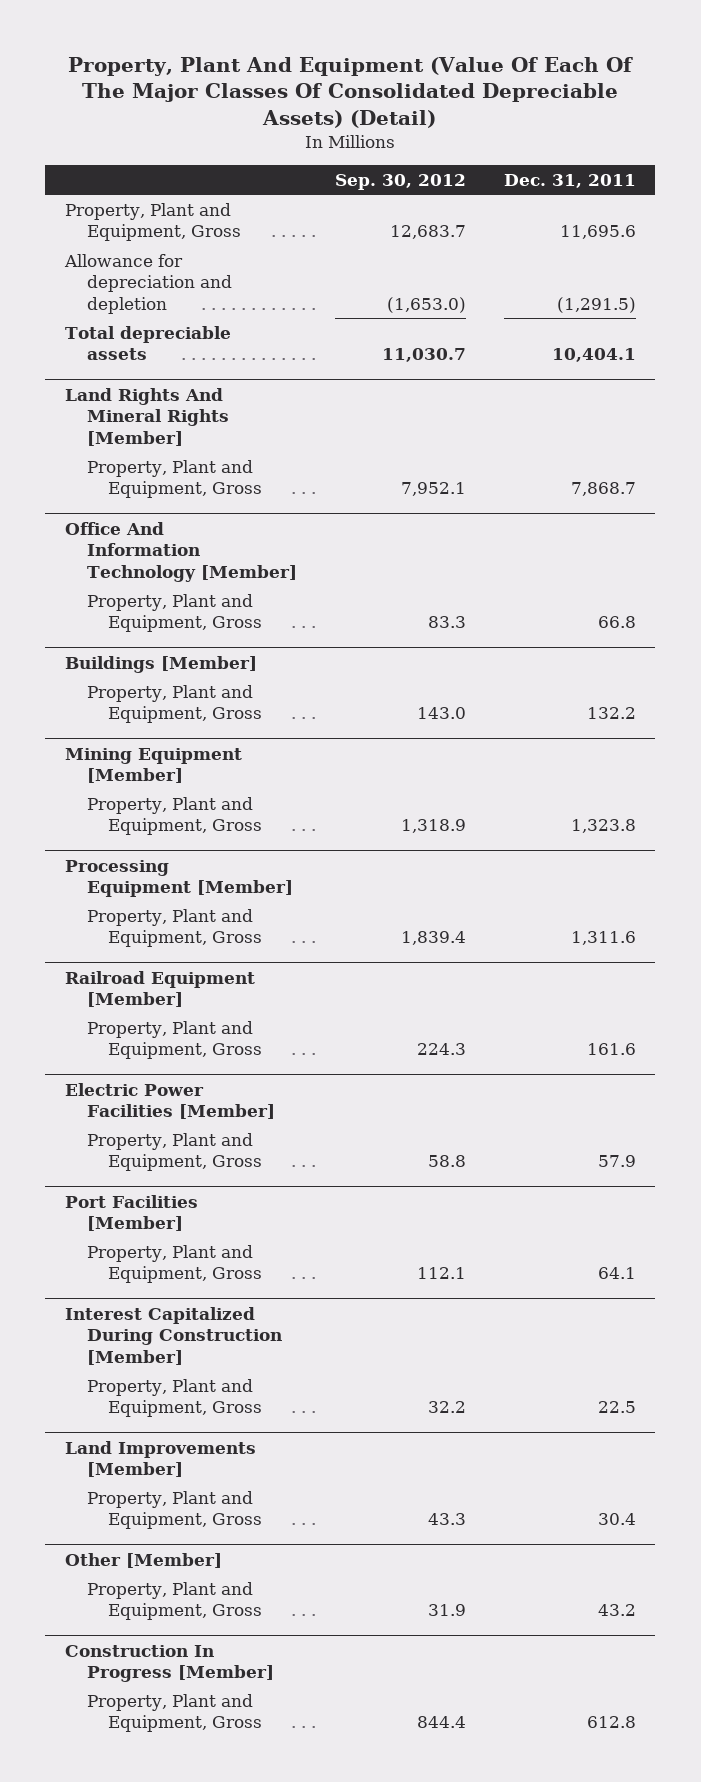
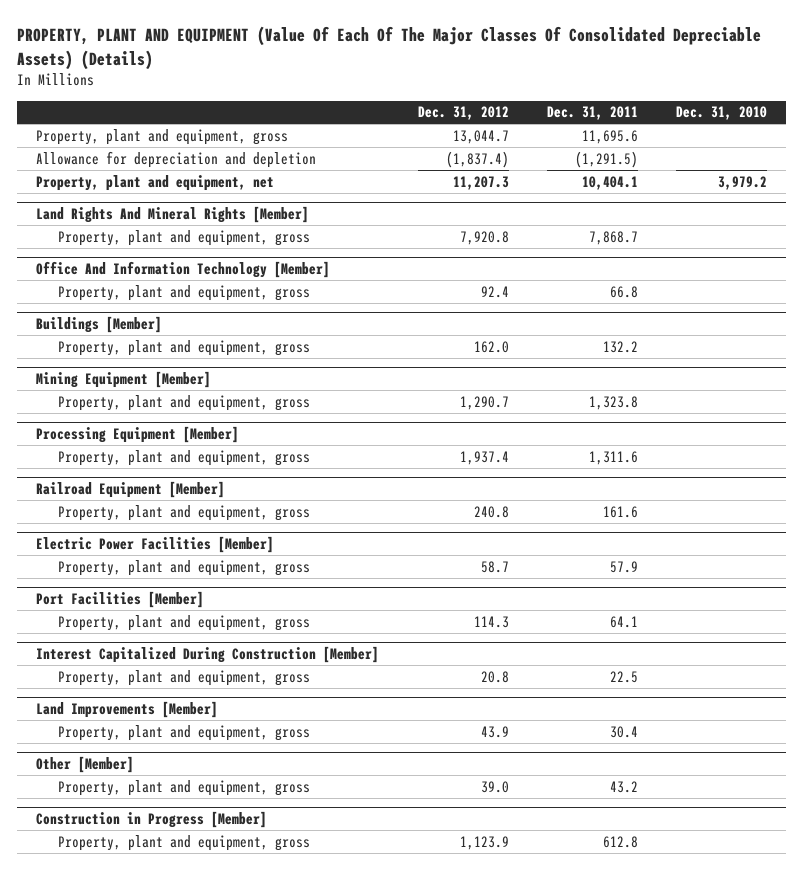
[68,56,634,129] Property, Plant And Equipment (Value Of Each Of The Major Classes Of Consolidated Depreciable Assets) (Detail) -> [17,26,762,70] PROPERTY, PLANT AND EQUIPMENT (Value Of Each Of The Major Classes Of Consolidated Depreciable Assets) (Details)
[334,173,466,190] Sep. 30, 2012 -> none
none -> [417,106,509,121] Dec. 31, 2012
none -> [675,106,767,121] Dec. 31, 2010
[64,202,241,242] Property, Plant and Equipment, Gross -> [36,128,289,145] Property, plant and equipment, gross
[64,325,231,361] Total depreciable assets -> [36,174,275,191] Property, plant and equipment, net
[86,459,263,499] Property, Plant and Equipment, Gross -> [57,229,310,246] Property, plant and equipment, gross
[86,593,263,633] Property, Plant and Equipment, Gross -> [57,284,310,301] Property, plant and equipment, gross
[86,684,263,724] Property, Plant and Equipment, Gross -> [57,339,310,356] Property, plant and equipment, gross
[86,796,263,836] Property, Plant and Equipment, Gross -> [57,394,310,411] Property, plant and equipment, gross
[86,908,263,948] Property, Plant and Equipment, Gross -> [57,449,310,466] Property, plant and equipment, gross
[86,1020,263,1060] Property, Plant and Equipment, Gross -> [57,504,310,521] Property, plant and equipment, gross
[86,1132,263,1172] Property, Plant and Equipment, Gross -> [57,559,310,576] Property, plant and equipment, gross
[86,1244,263,1284] Property, Plant and Equipment, Gross -> [57,614,310,631] Property, plant and equipment, gross
[86,1378,263,1418] Property, Plant and Equipment, Gross -> [57,669,310,686] Property, plant and equipment, gross
[86,1490,263,1530] Property, Plant and Equipment, Gross -> [57,724,310,741] Property, plant and equipment, gross
[86,1581,263,1621] Property, Plant and Equipment, Gross -> [57,779,310,796] Property, plant and equipment, gross
[64,1644,274,1683] Construction In Progress [Member] -> [36,810,268,828] Construction in Progress [Member]
[86,1693,263,1733] Property, Plant and Equipment, Gross -> [57,834,310,851] Property, plant and equipment, gross

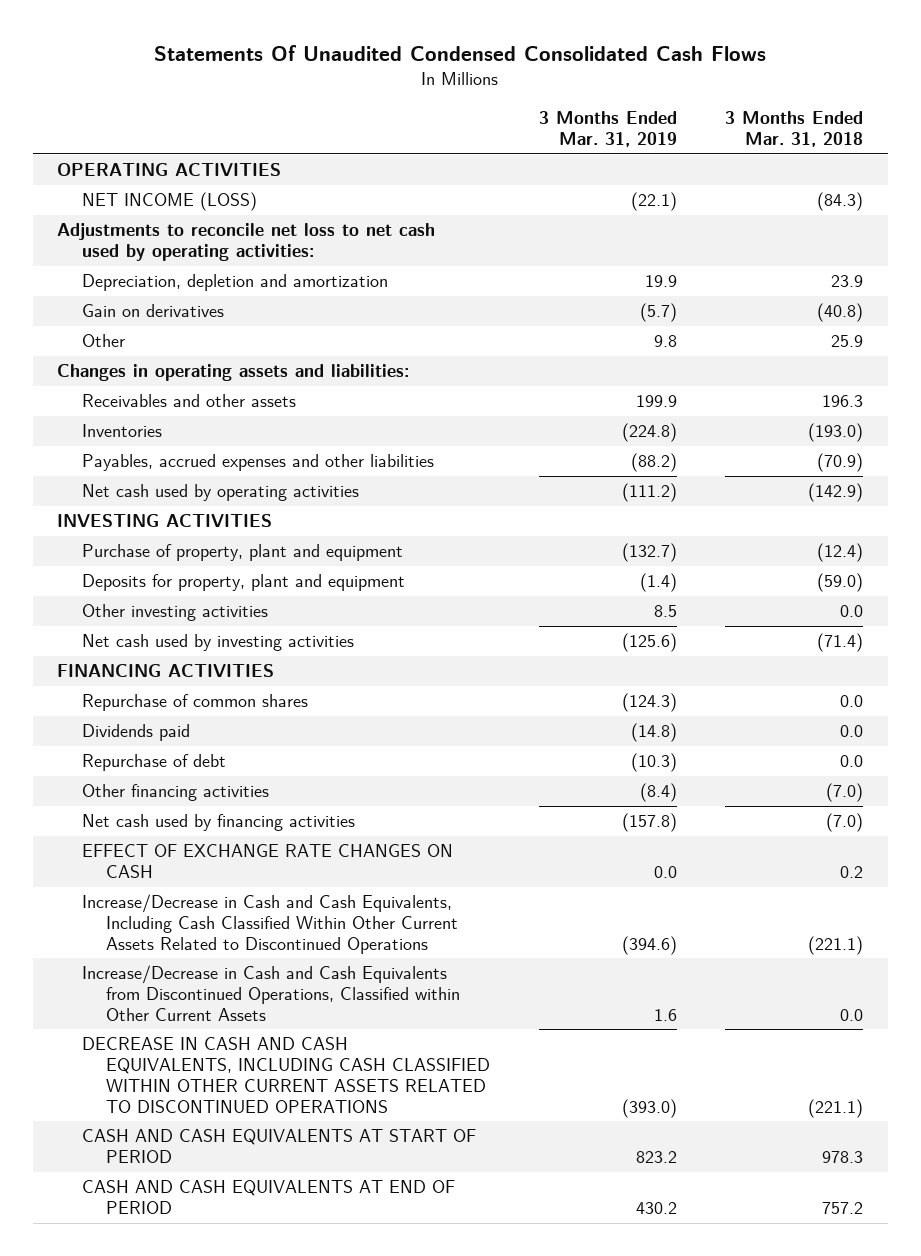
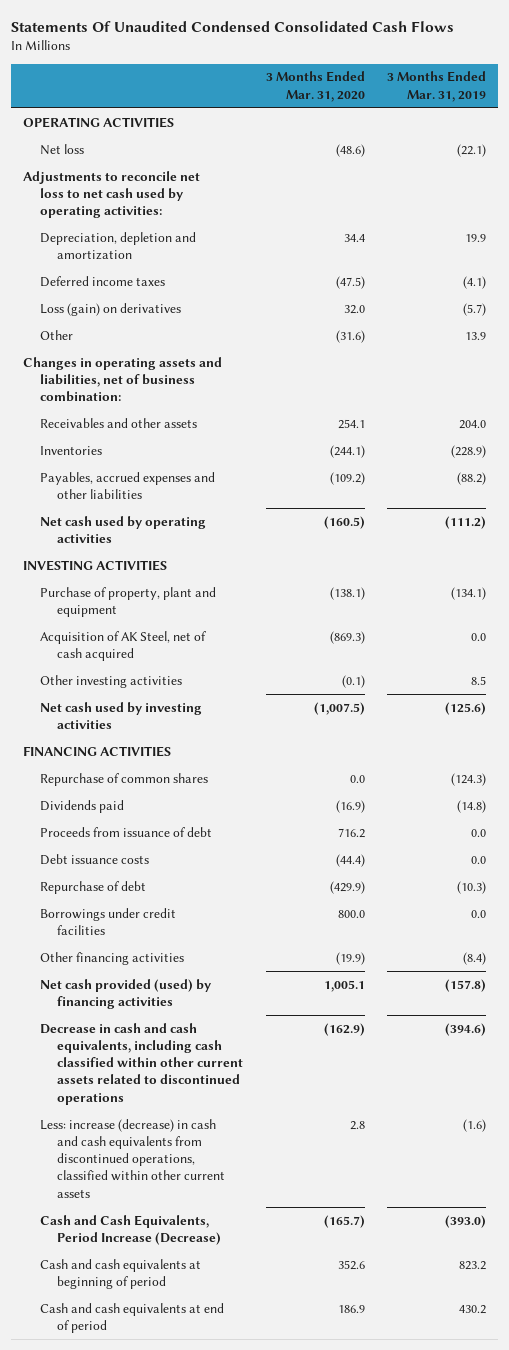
[725,111,864,148] 3 Months Ended Mar. 31, 2018 -> none
none -> [265,71,365,102] 3 Months Ended Mar. 31, 2020
[81,192,257,212] NET INCOME (LOSS) -> [39,143,84,155] Net loss
none -> [39,275,165,287] Deferred income taxes
[81,304,224,318] Gain on derivatives -> [39,302,181,316] Loss (gain) on derivatives
[653,335,677,348] 9.8 -> [465,331,487,340] 13.9
[57,364,410,382] Changes in operating assets and liabilities: -> [22,356,222,403] Changes in operating assets and liabilities, net of business combination:
[635,395,677,408] 199.9 -> [459,419,487,429] 204.0
[621,423,677,443] (224.8) -> [451,444,487,458] (228.9)
[81,574,405,592] Deposits for property, plant and equipment -> none
[621,543,677,563] (132.7) -> [451,586,487,600] (134.1)
none -> [39,630,206,661] Acquisition of AK Steel, net of cash acquired
none -> [39,826,212,837] Proceeds from issuance of debt
none -> [39,853,149,865] Debt issuance costs
none -> [39,907,176,935] Borrowings under credit facilities
[81,844,453,879] EFFECT OF EXCHANGE RATE CHANGES ON CASH -> none
[81,814,355,832] Net cash used by financing activities -> [39,978,211,1009] Net cash provided (used) by financing activities
[81,894,458,954] Increase/Decrease in Cash and Cash Equivalents, Including Cash Classified Within Other Current Assets Related to Discontinued Operations -> [39,1022,243,1105] Decrease in cash and cash equivalents, including cash classified within other current assets related to discontinued operations
[81,965,460,1021] Increase/Decrease in Cash and Cash Equivalents from Discontinued Operations, Classified within Other Current Assets -> [39,1118,225,1198] Less: increase (decrease) in cash and cash equivalents from discontinued operations, classified within other current assets
[653,1008,677,1021] 1.6 -> [463,1118,487,1132] (1.6)
[81,1037,490,1113] DECREASE IN CASH AND CASH EQUIVALENTS, INCLUDING CASH CLASSIFIED WITHIN OTHER CURRENT ASSETS RELATED TO DISCONTINUED OPERATIONS -> [39,1214,221,1245] Cash and Cash Equivalents, Period Increase (Decrease)
[81,1129,476,1164] CASH AND CASH EQUIVALENTS AT START OF PERIOD -> [39,1258,201,1289] Cash and cash equivalents at beginning of period
[81,1180,455,1215] CASH AND CASH EQUIVALENTS AT END OF PERIOD -> [39,1302,224,1333] Cash and cash equivalents at end of period

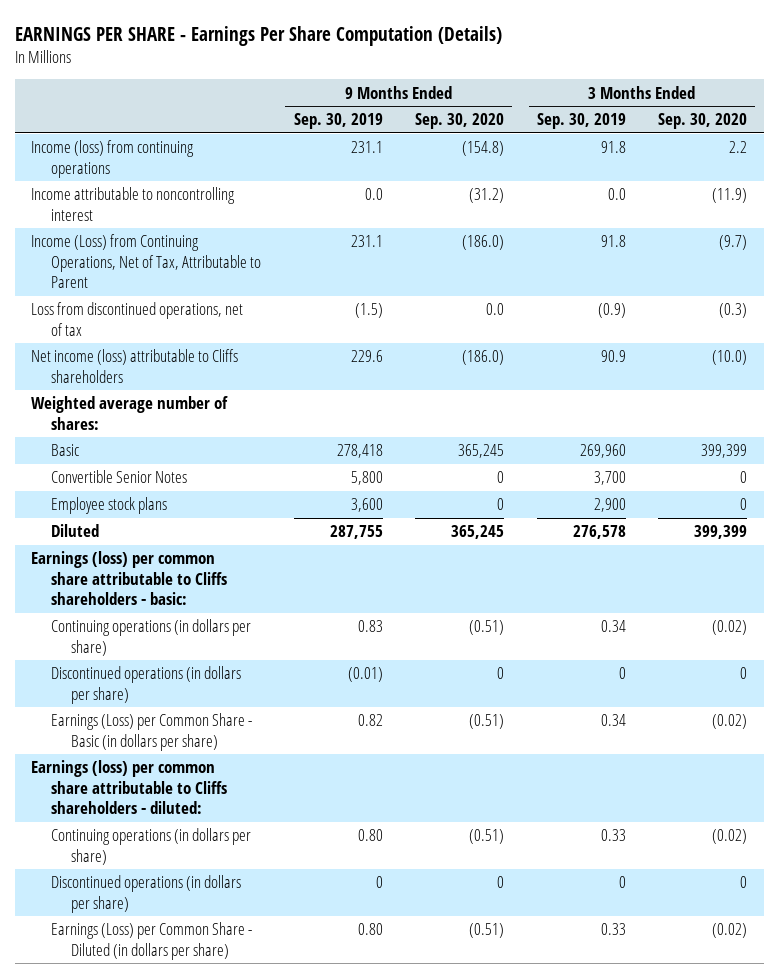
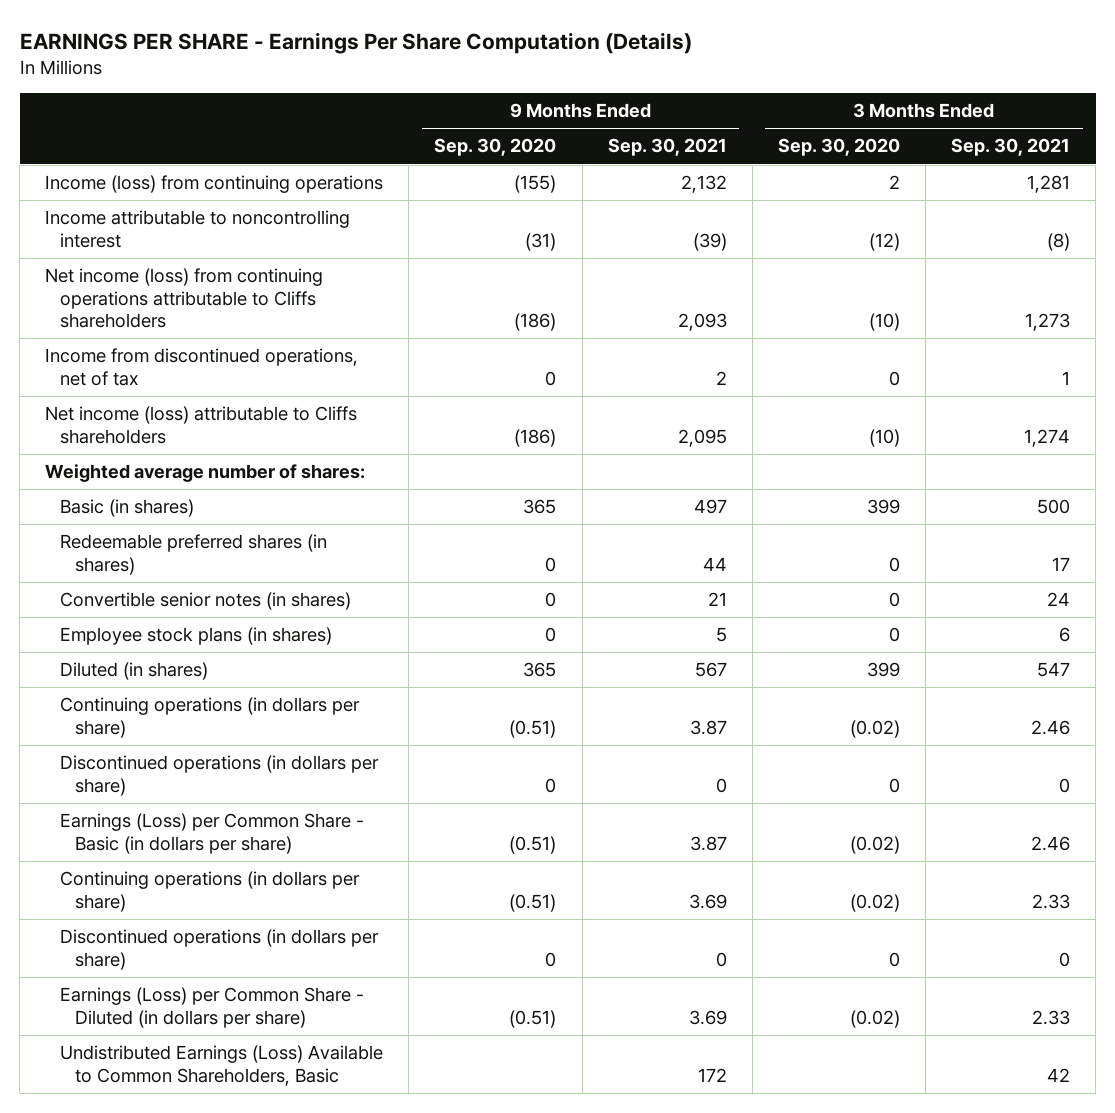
[293,113,383,130] Sep. 30, 2019 -> none
[536,113,626,130] Sep. 30, 2019 -> none
none -> [607,138,727,157] Sep. 30, 2021
none -> [951,138,1071,157] Sep. 30, 2021
[462,141,505,157] (154.8) -> [514,175,557,194] (155)
[729,141,748,154] 2.2 -> [888,175,900,190] 2
[469,188,505,204] (31.2) -> [525,232,557,251] (31)
[712,188,748,204] (11.9) -> [868,232,900,251] (12)
[31,234,262,289] Income (Loss) from Continuing Operations, Net of Tax, Attributable to Parent -> [45,268,324,329] Net income (loss) from continuing operations attributable to Cliffs shareholders
[462,235,505,251] (186.0) -> [514,313,557,332] (186)
[719,235,748,251] (9.7) -> [868,313,900,332] (10)
[31,302,244,336] Loss from discontinued operations, net of tax -> [45,348,359,386] Income from discontinued operations, net of tax
[486,303,505,316] 0.0 -> [545,370,557,386] 0
[719,303,748,319] (0.3) -> [888,370,900,386] 0
[462,350,505,366] (186.0) -> [514,428,557,447] (186)
[712,350,748,366] (10.0) -> [868,428,900,447] (10)
[31,551,228,606] Earnings (loss) per common share attributable to Cliffs shareholders - basic: -> none
[51,444,80,457] Basic -> [60,499,195,518] Basic (in shares)
[458,444,505,459] 365,245 -> [523,499,557,515] 365
[701,444,748,459] 399,399 -> [866,499,900,515] 399
none -> [60,534,328,575] Redeemable preferred shares (in shares)
[51,470,188,484] Convertible Senior Notes -> [60,592,352,611] Convertible senior notes (in shares)
[51,497,168,515] Employee stock plans -> [60,627,333,646] Employee stock plans (in shares)
[51,524,100,538] Diluted -> [60,662,209,681] Diluted (in shares)
[451,525,505,540] 365,245 -> [523,662,557,678] 365
[694,525,748,540] 399,399 -> [866,662,900,678] 399
[31,760,228,815] Earnings (loss) per common share attributable to Cliffs shareholders - diluted: -> none
none -> [60,1045,384,1086] Undistributed Earnings (Loss) Available to Common Shareholders, Basic

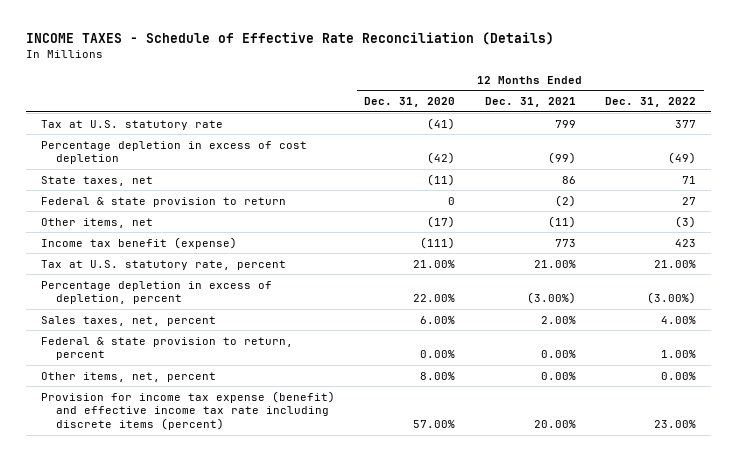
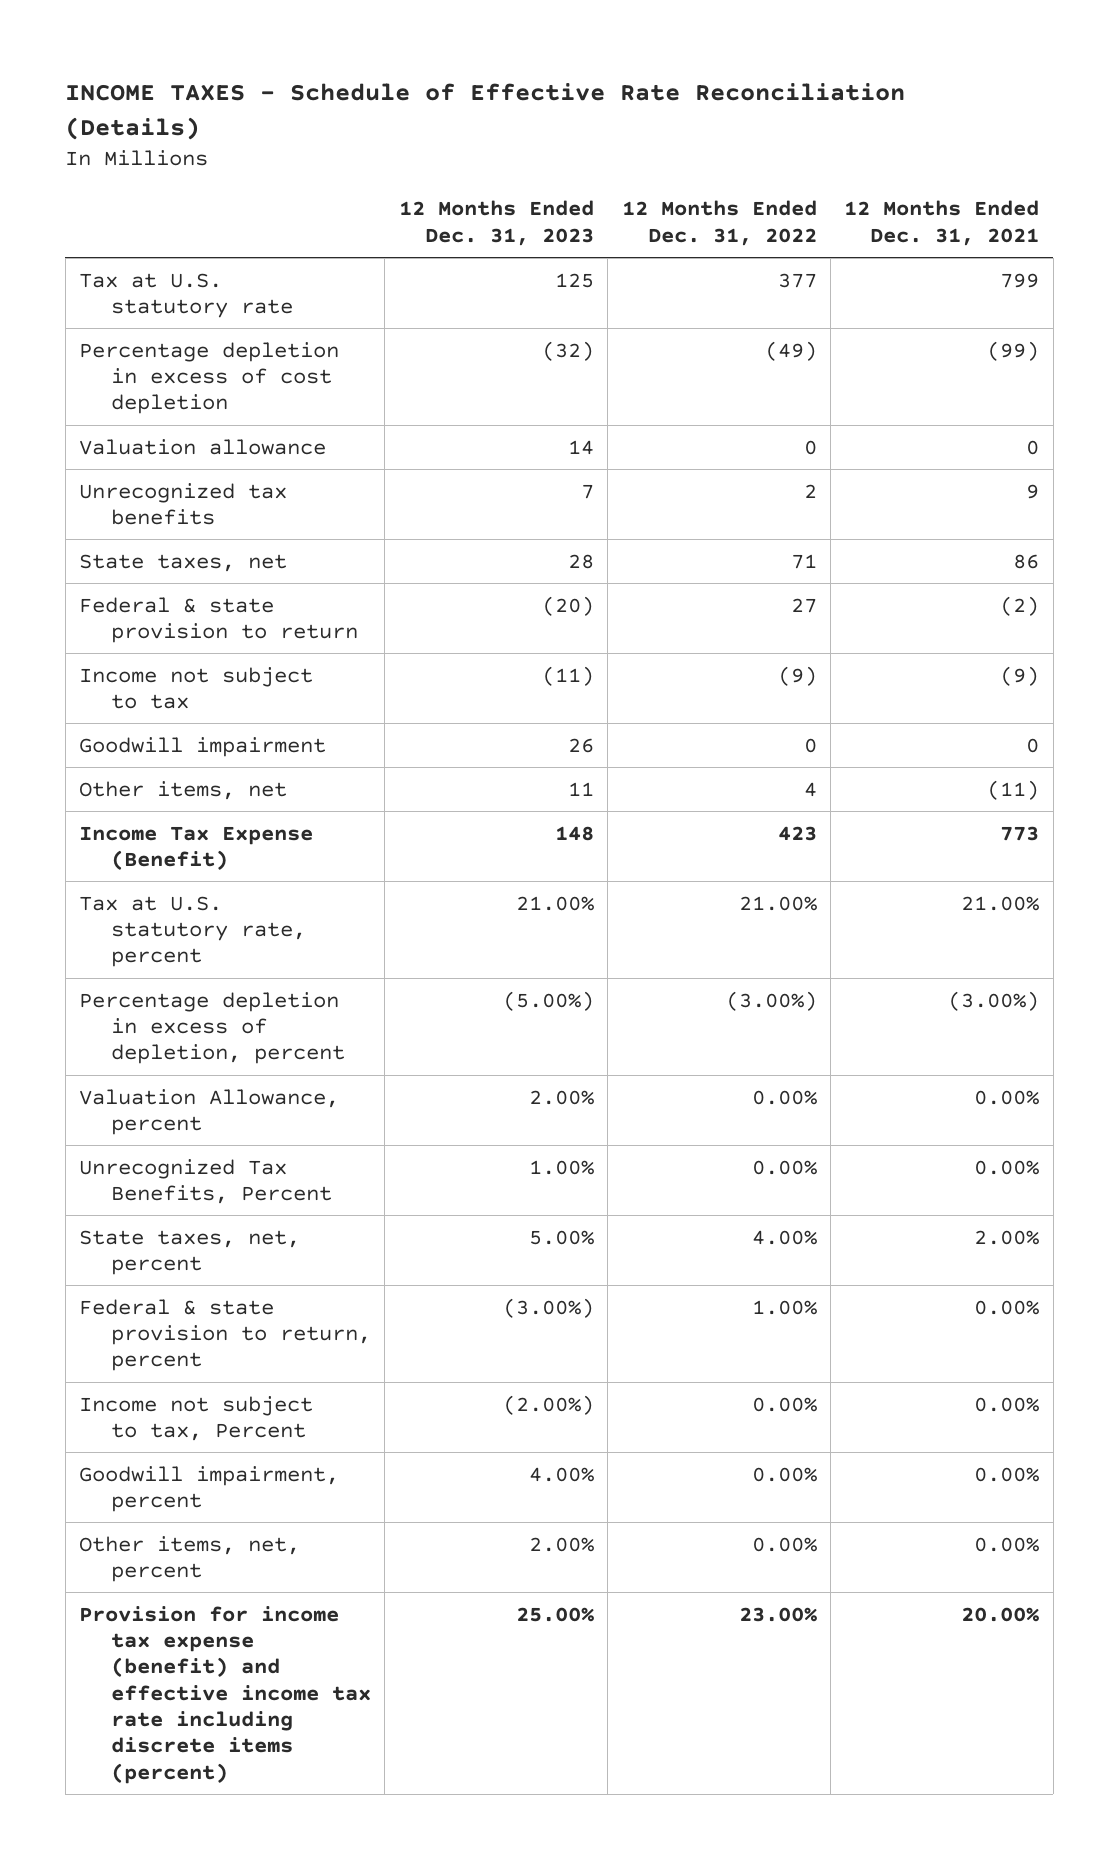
[364,97,456,108] Dec. 31, 2020 -> none
none -> [398,200,594,246] 12 Months Ended Dec. 31, 2023
none -> [79,438,327,455] Valuation allowance
none -> [79,482,288,525] Unrecognized tax benefits
none -> [79,666,314,709] Income not subject to tax
none -> [79,736,327,757] Goodwill impairment
[675,215,697,228] (3) -> [803,781,817,797] 4
[40,236,237,249] Income tax benefit (expense) -> [79,825,314,870] Income Tax Expense (Benefit)
none -> [79,1088,340,1135] Valuation Allowance, percent
none -> [79,1158,332,1204] Unrecognized Tax Benefits, Percent
[40,315,216,326] Sales taxes, net, percent -> [79,1229,301,1275] State taxes, net, percent
none -> [79,1395,314,1441] Income not subject to tax, Percent
none -> [79,1465,340,1512] Goodwill impairment, percent

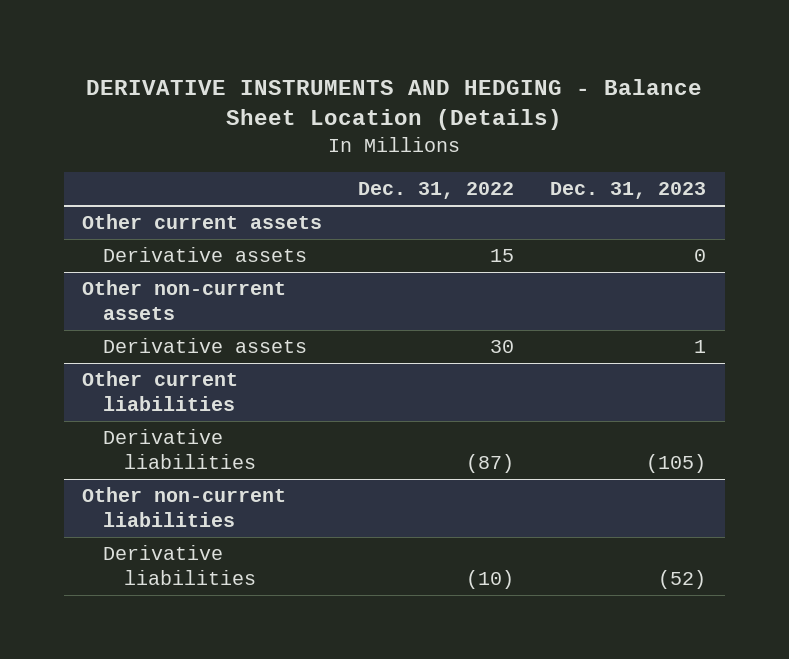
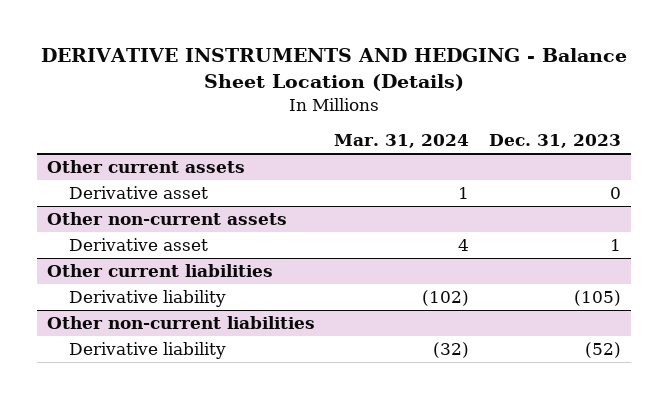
[358,182,515,200] Dec. 31, 2022 -> none
none -> [334,134,470,149] Mar. 31, 2024
[102,247,307,263] Derivative assets -> [69,186,209,200] Derivative asset
[102,338,307,354] Derivative assets -> [69,238,209,252] Derivative asset
[102,429,256,470] Derivative liabilities -> [69,290,227,308] Derivative liability
[102,545,256,586] Derivative liabilities -> [69,342,227,360] Derivative liability

